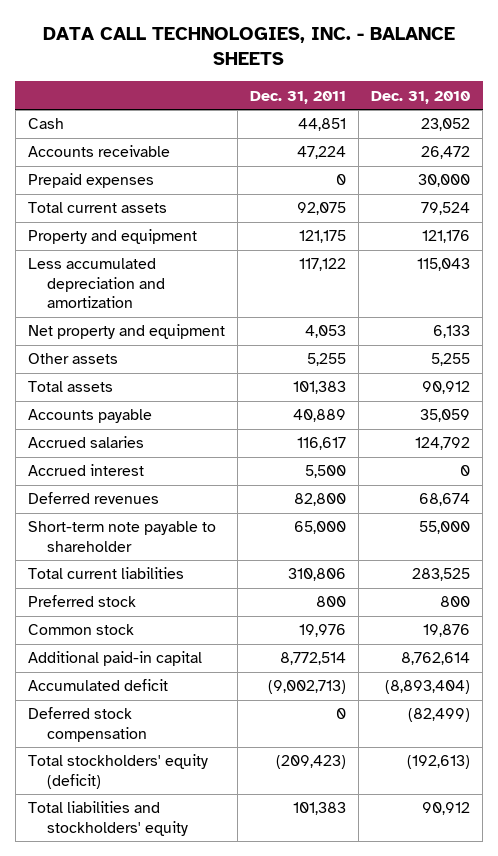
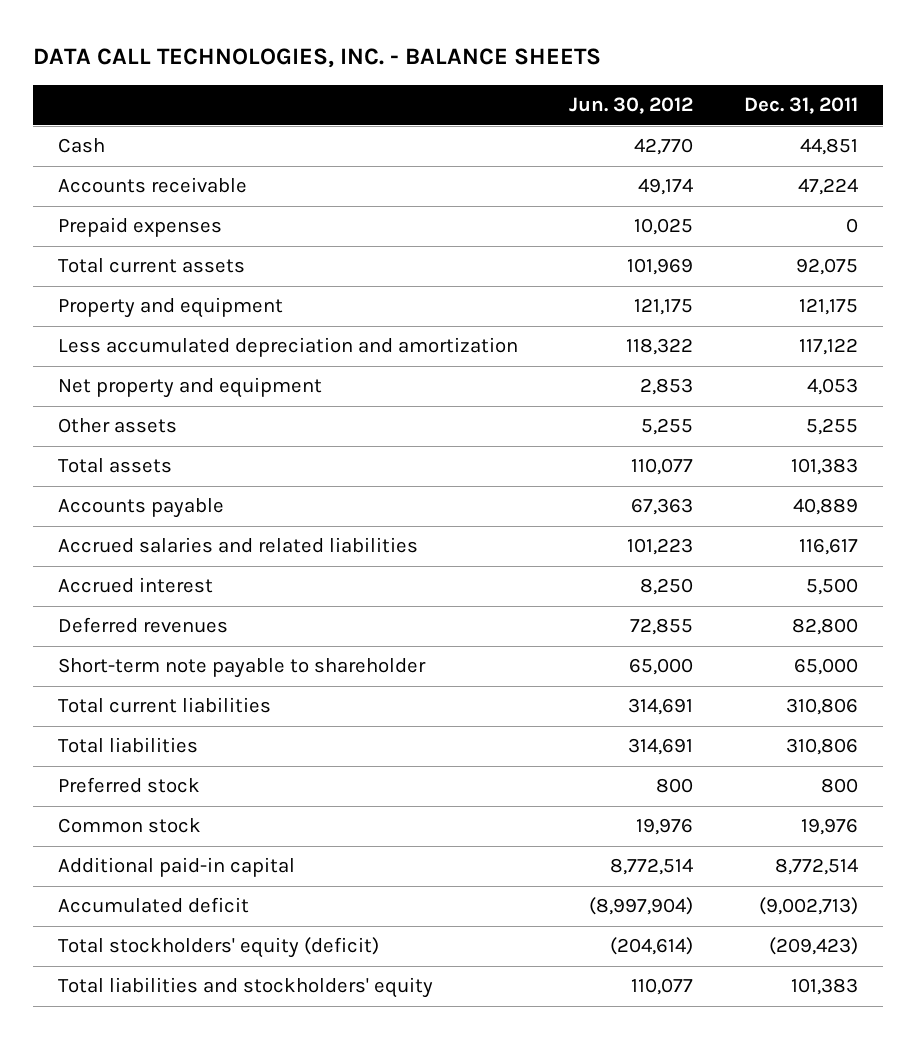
[371,90,471,104] Dec. 31, 2010 -> none
none -> [569,97,694,115] Jun. 30, 2012
[27,436,144,449] Accrued salaries -> [58,537,419,554] Accrued salaries and related liabilities
none -> [58,737,199,754] Total liabilities
[27,707,147,742] Deferred stock compensation -> none

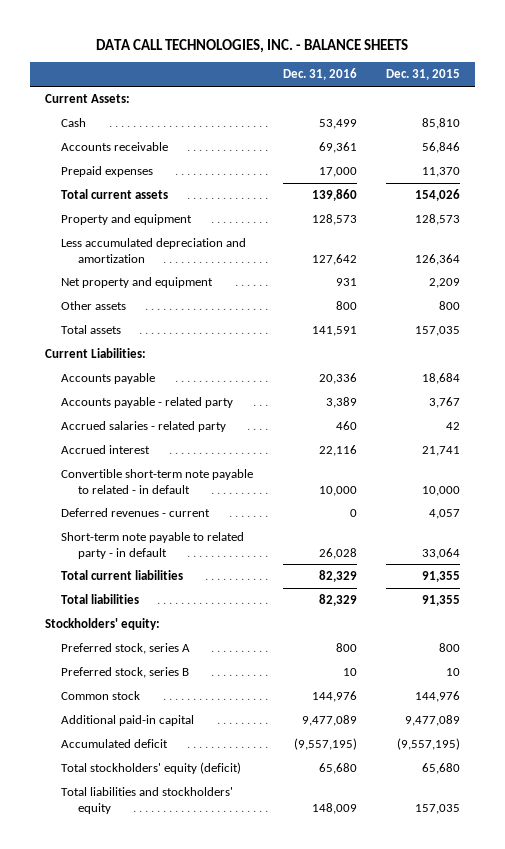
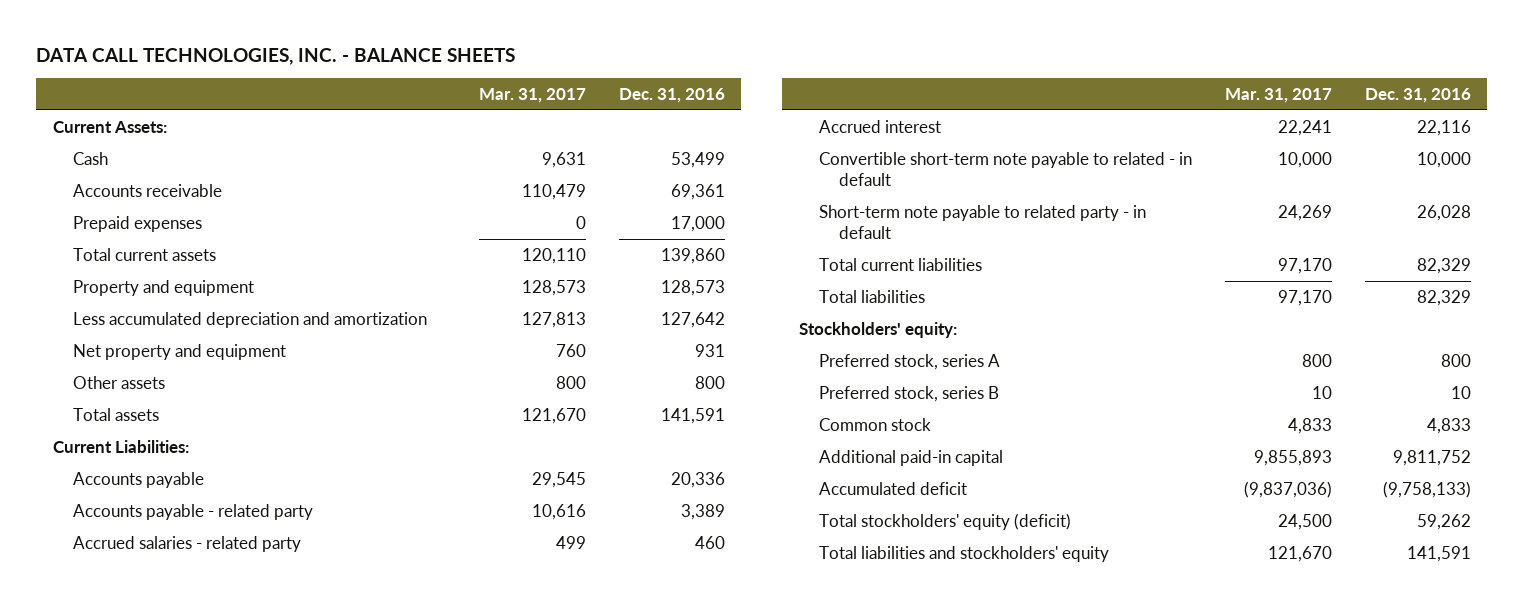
[386,69,461,81] Dec. 31, 2015 -> none
none -> [478,87,586,103] Mar. 31, 2017
[61,507,211,517] Deferred revenues - current -> none
[311,690,357,702] 144,976 -> [1426,417,1471,434] 4,833
[301,714,357,726] 9,477,089 -> [1392,449,1471,466] 9,811,752
[293,737,357,750] (9,557,195) -> [1382,480,1471,498] (9,758,133)
[318,762,357,774] 65,680 -> [1416,513,1471,530] 59,262
[311,802,357,814] 148,009 -> [1406,545,1471,562] 141,591

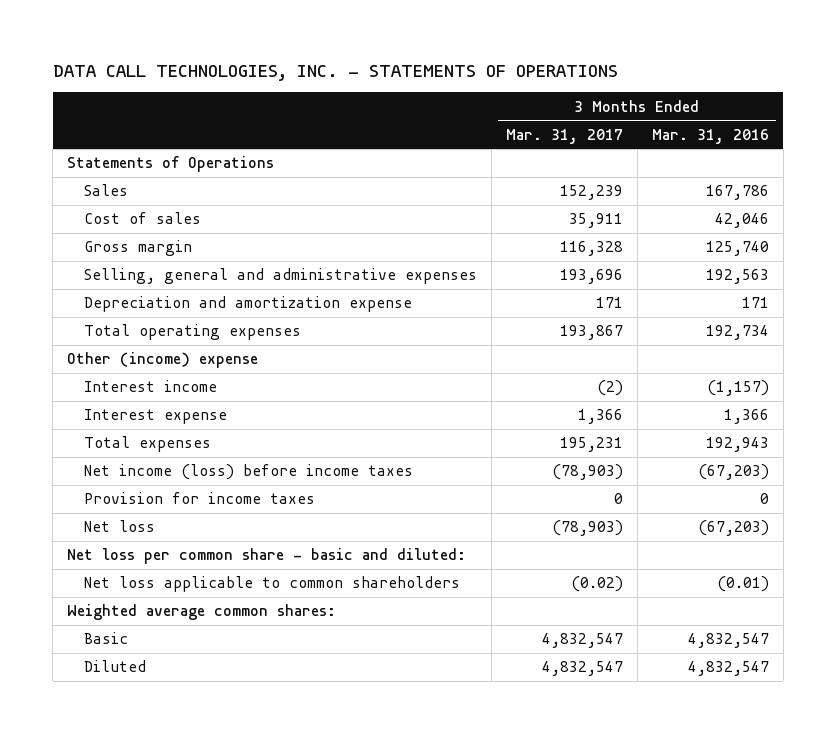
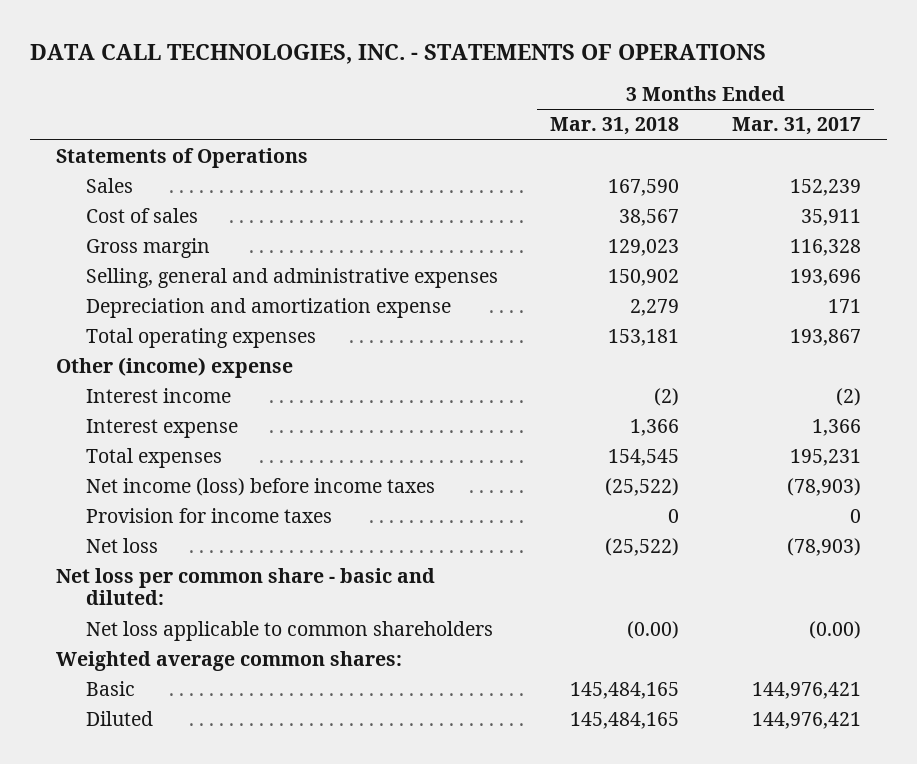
[651,128,769,144] Mar. 31, 2016 -> none
none -> [550,117,680,136] Mar. 31, 2018
[570,576,623,593] (0.02) -> [808,621,861,640] (0.00)
[541,633,623,649] 4,832,547 -> [751,682,861,700] 144,976,421
[541,661,623,677] 4,832,547 -> [751,712,861,730] 144,976,421

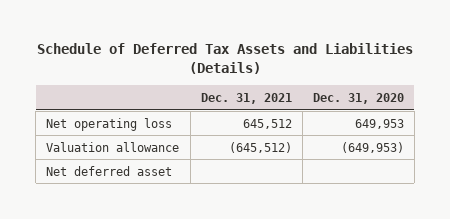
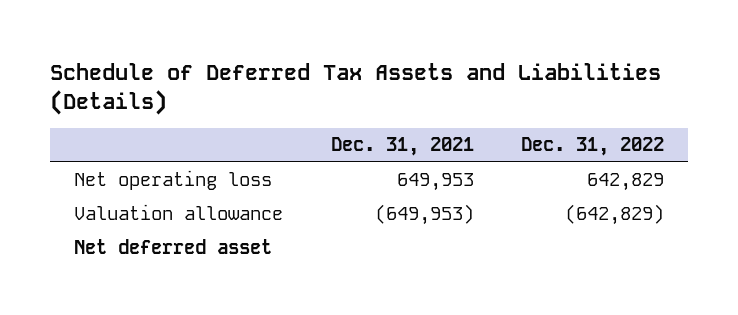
[312,92,404,104] Dec. 31, 2020 -> none
none -> [521,137,665,157] Dec. 31, 2022
[242,118,292,129] 645,512 -> [396,173,474,192] 649,953
[228,141,292,153] (645,512) -> [374,204,474,226] (649,953)

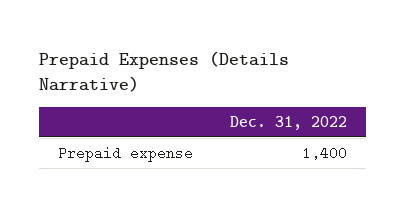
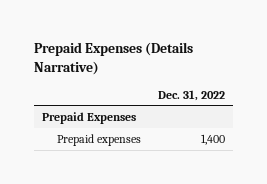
none -> [41,111,136,124] Prepaid Expenses
[57,146,193,163] Prepaid expense -> [57,133,142,146] Prepaid expenses

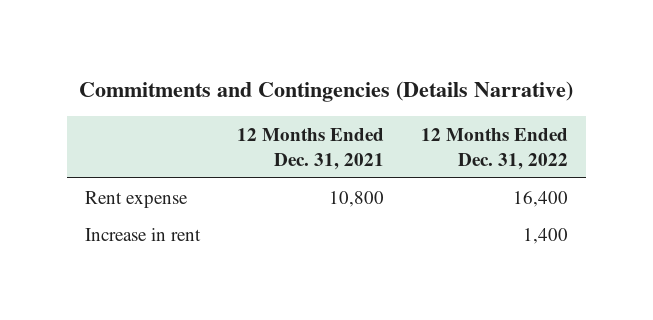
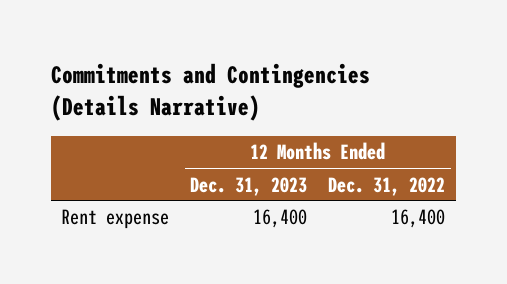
[236,127,384,170] 12 Months Ended Dec. 31, 2021 -> none
none -> [190,176,308,196] Dec. 31, 2023
[85,227,202,241] Increase in rent -> none

